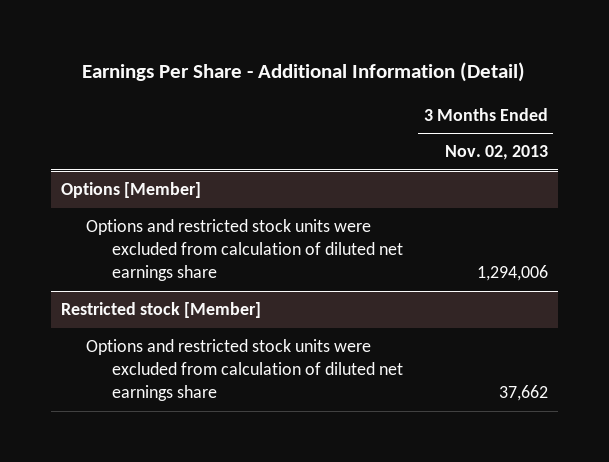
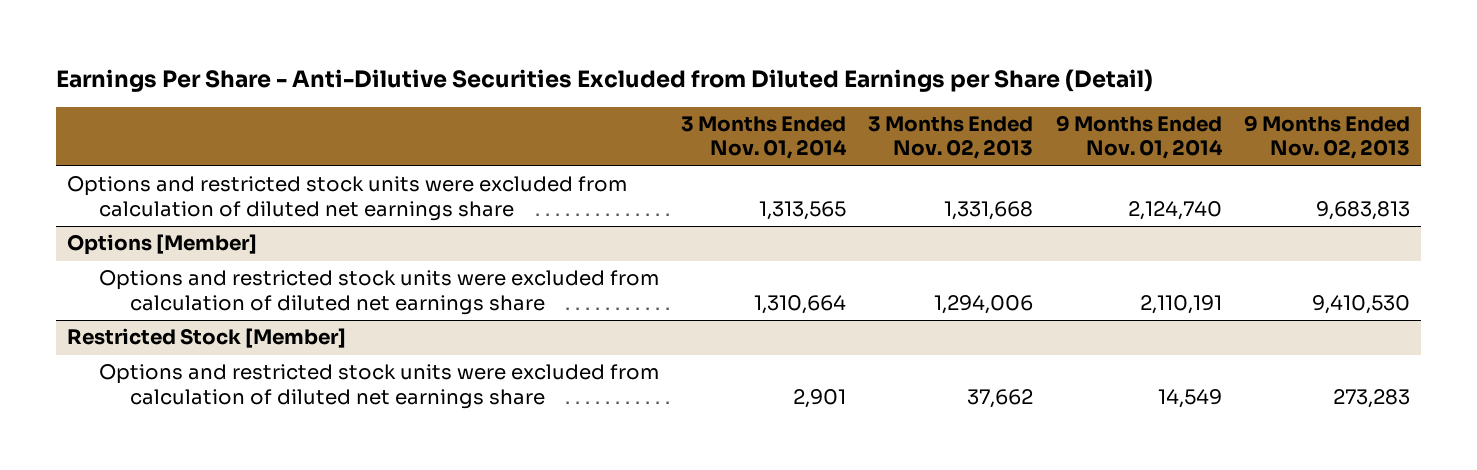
[82,62,526,83] Earnings Per Share - Additional Information (Detail) -> [56,68,1154,92] Earnings Per Share - Anti-Dilutive Securities Excluded from Diluted Earnings per Share (Detail)
none -> [680,116,847,160] 3 Months Ended Nov. 01, 2014
none -> [1055,115,1223,160] 9 Months Ended Nov. 01, 2014
none -> [1243,115,1410,160] 9 Months Ended Nov. 02, 2013
none -> [67,176,628,221] Options and restricted stock units were excluded from calculation of diluted net earnings share
[61,302,262,319] Restricted stock [Member] -> [67,328,347,349] Restricted Stock [Member]

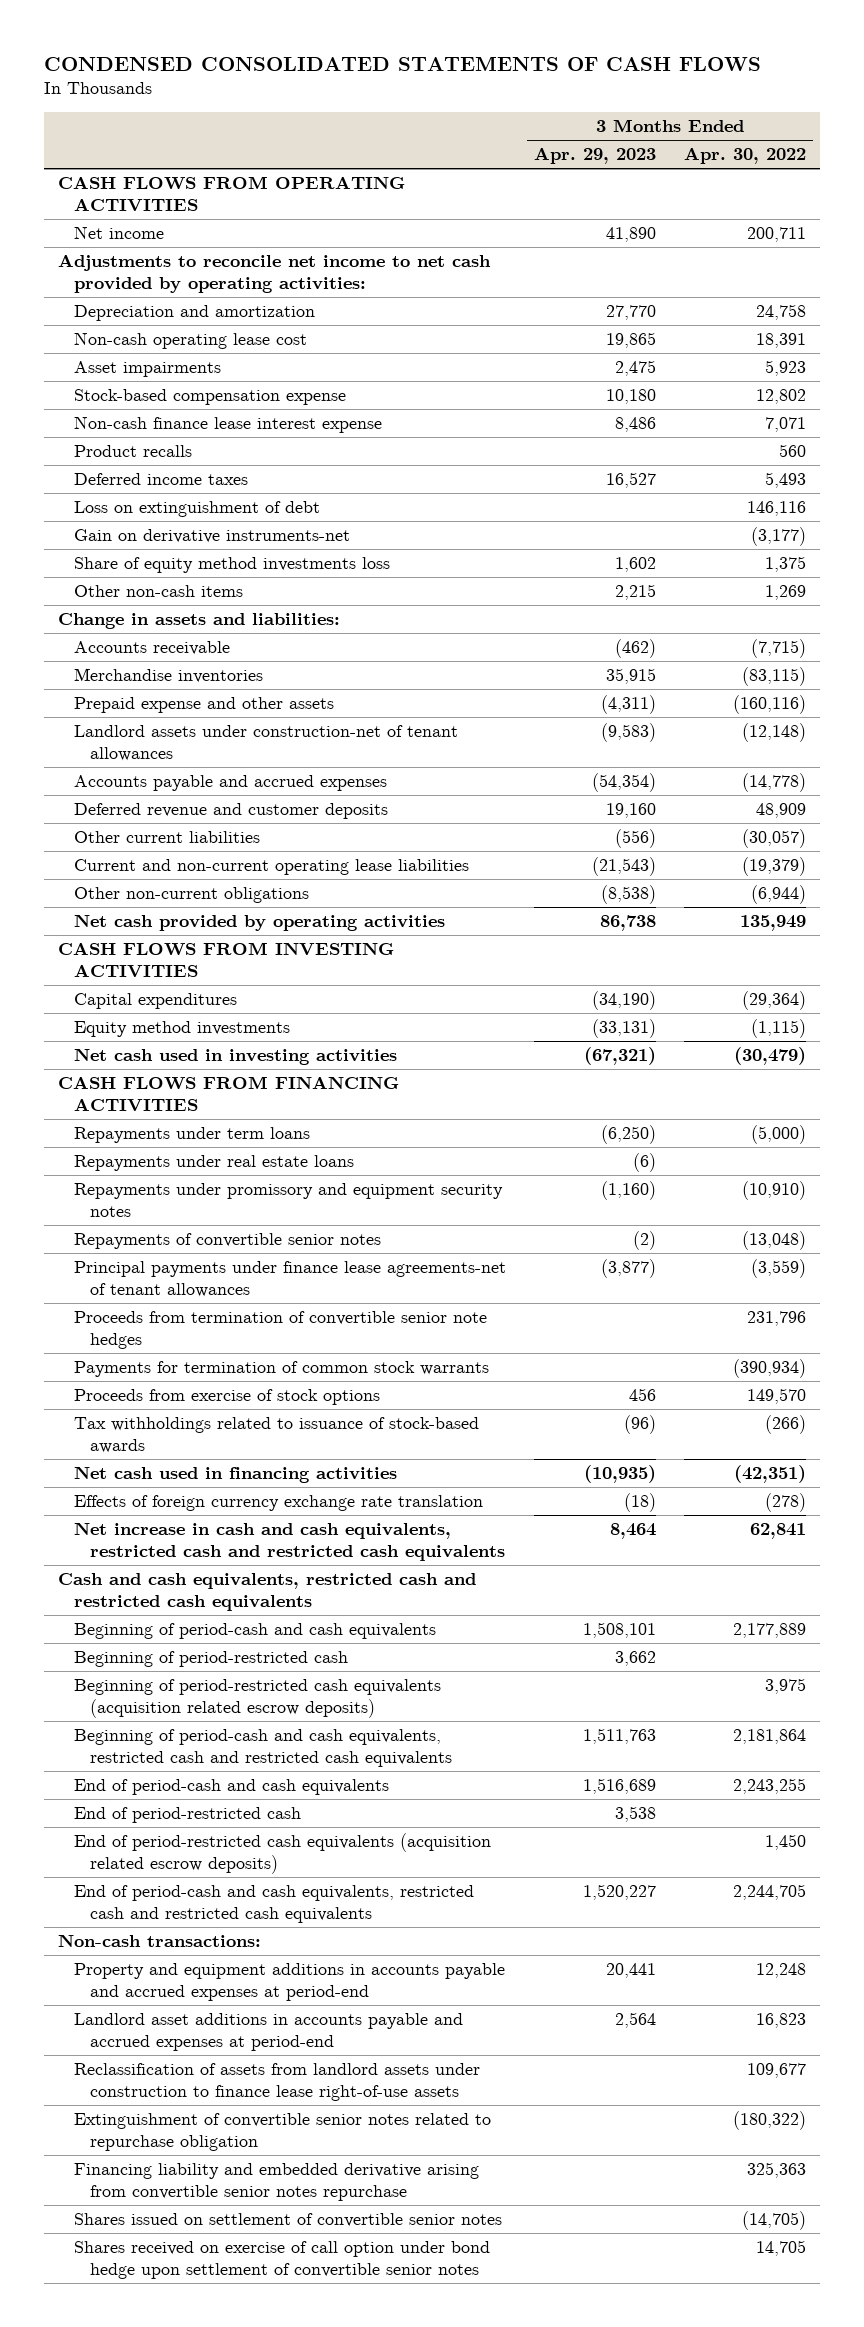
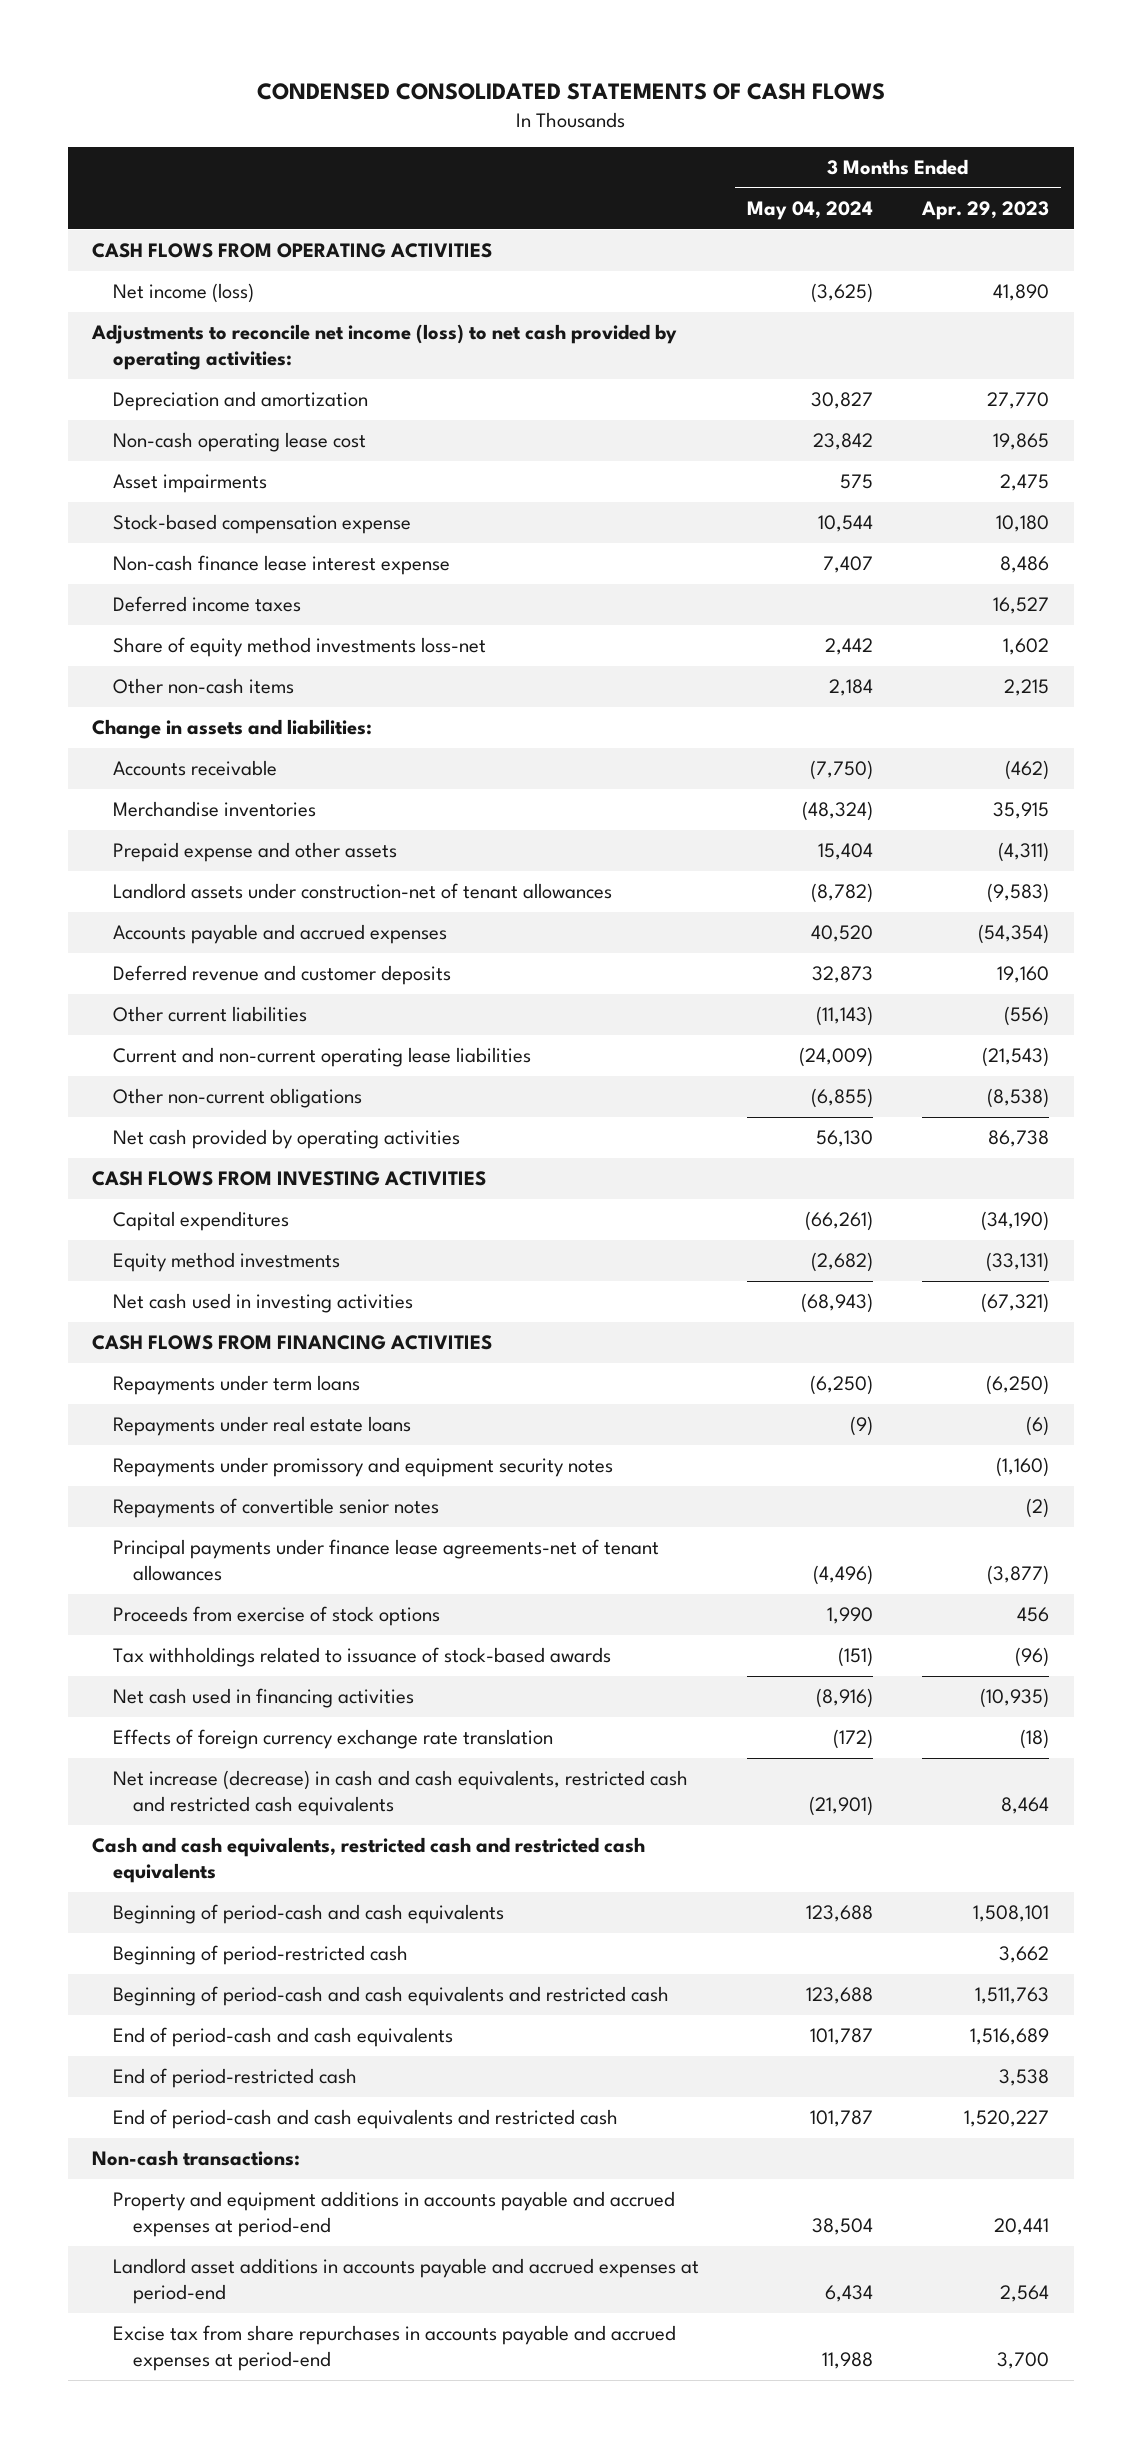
[683,147,806,165] Apr. 30, 2022 -> none
none -> [747,201,874,221] May 04, 2024
[73,226,164,240] Net income -> [112,283,254,304] Net income (loss)
[58,254,492,294] Adjustments to reconcile net income to net cash provided by operating activities: -> [91,324,678,371] Adjustments to reconcile net income (loss) to net cash provided by operating activities:
[73,445,192,458] Product recalls -> none
[73,501,320,518] Loss on extinguishment of debt -> none
[73,529,350,544] Gain on derivative instruments-net -> none
[73,557,390,574] Share of equity method investments loss -> [112,637,486,658] Share of equity method investments loss-net
[73,1311,487,1350] Proceeds from termination of convertible senior note hedges -> none
[73,1361,489,1378] Payments for termination of common stock warrants -> none
[73,1522,505,1562] Net increase in cash and cash equivalents, restricted cash and restricted cash equivalents -> [112,1770,688,1817] Net increase (decrease) in cash and cash equivalents, restricted cash and restricted cash equivalents
[73,1679,441,1719] Beginning of period-restricted cash equivalents (acquisition related escrow deposits) -> none
[73,1729,452,1768] Beginning of period-cash and cash equivalents, restricted cash and restricted cash equivalents -> [112,1986,669,2007] Beginning of period-cash and cash equivalents and restricted cash
[73,1833,491,1875] End of period-restricted cash equivalents (acquisition related escrow deposits) -> none
[73,1885,474,1924] End of period-cash and cash equivalents, restricted cash and restricted cash equivalents -> [112,2109,618,2130] End of period-cash and cash equivalents and restricted cash
[73,2063,480,2102] Reclassification of assets from landlord assets under construction to finance lease right-of-use assets -> none
[73,2113,491,2152] Extinguishment of convertible senior notes related to repurchase obligation -> none
[73,2163,479,2202] Financing liability and embedded derivative arising from convertible senior notes repurchase -> none
[73,2213,502,2228] Shares issued on settlement of convertible senior notes -> none
[73,2241,490,2280] Shares received on exercise of call option under bond hedge upon settlement of convertible senior notes -> none
none -> [112,2325,676,2372] Excise tax from share repurchases in accounts payable and accrued expenses at period-end

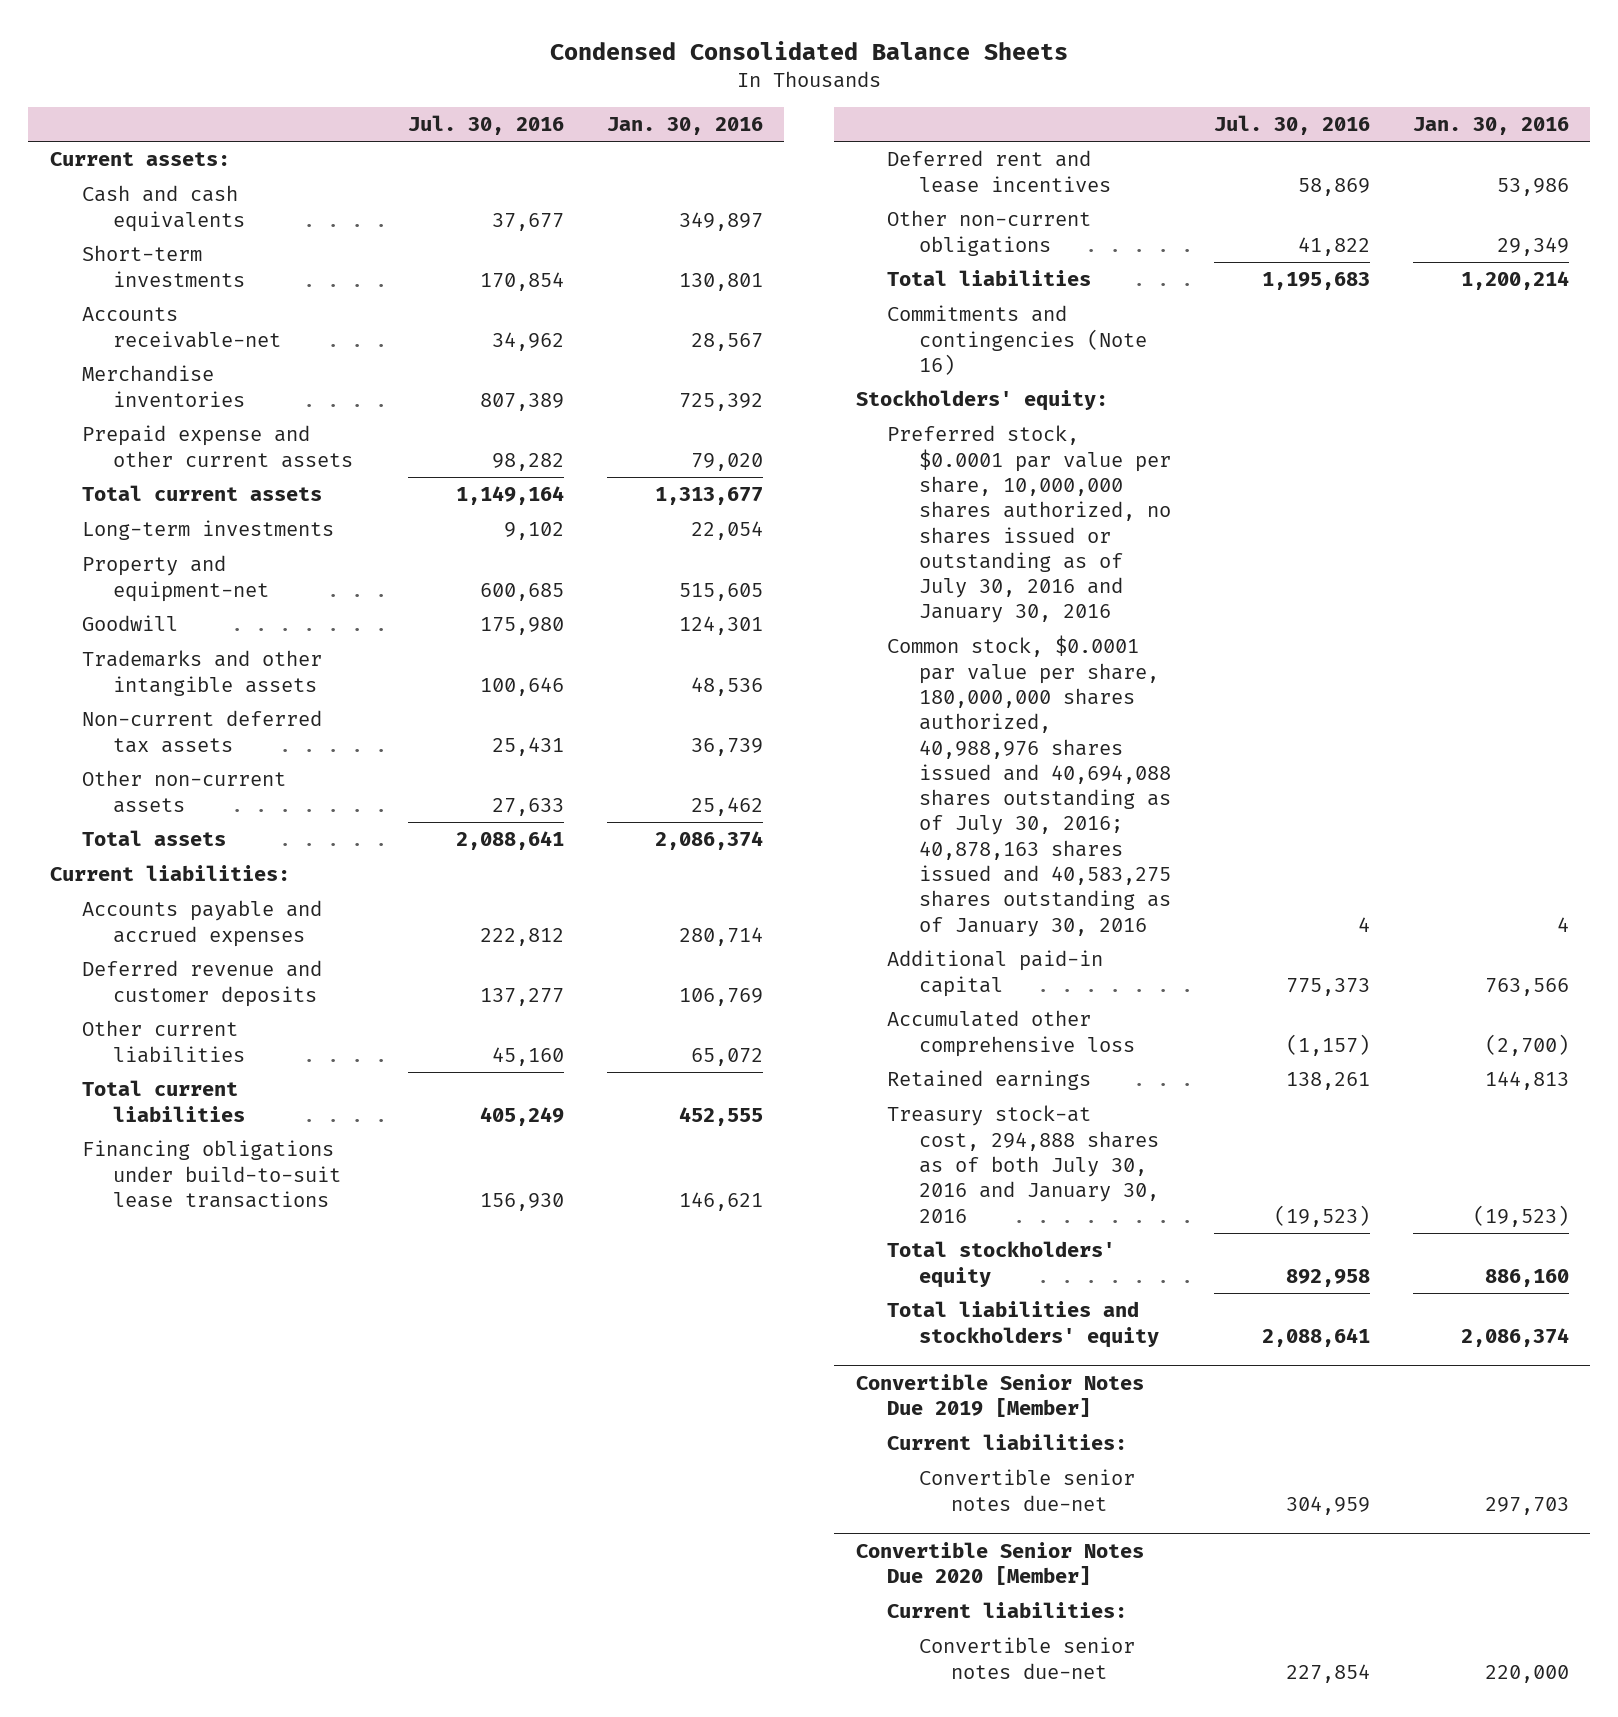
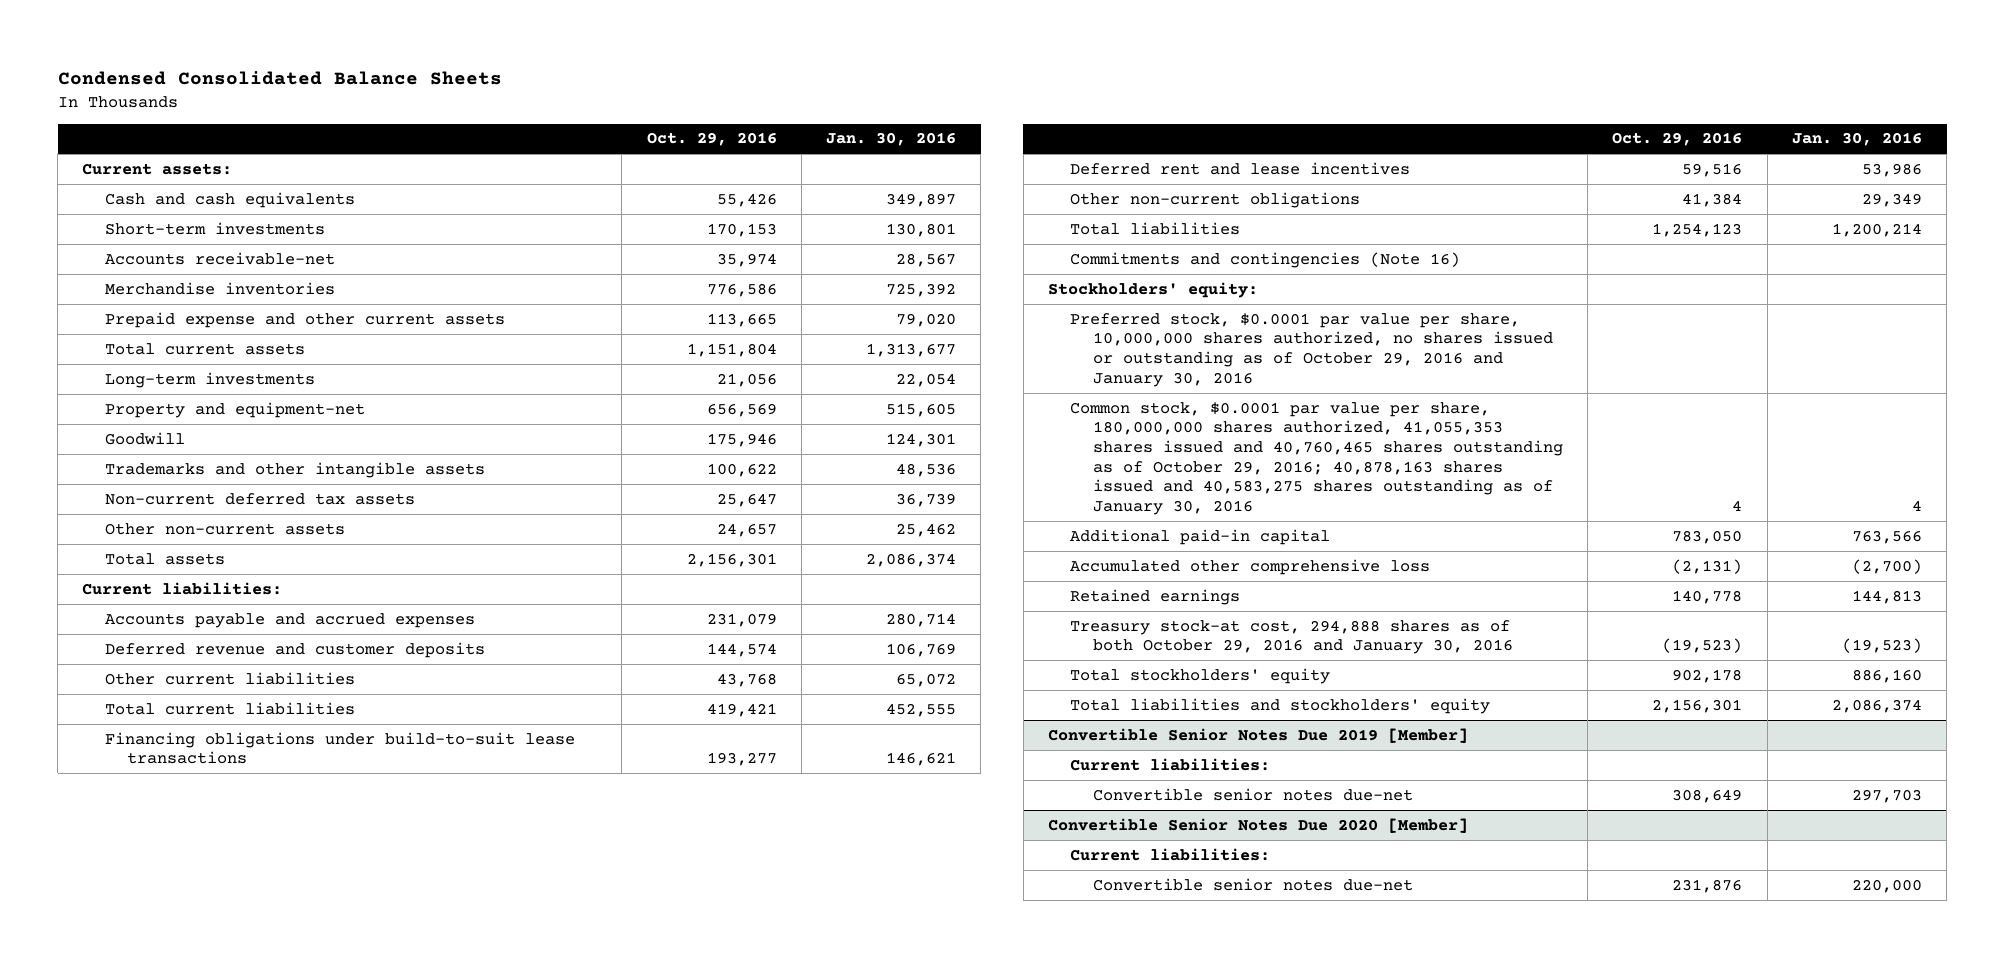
[408,115,565,136] Jul. 30, 2016 -> none
none -> [646,132,777,147] Oct. 29, 2016
[887,425,1172,624] Preferred stock, $0.0001 par value per share, 10,000,000 shares authorized, no shares issued or outstanding as of July 30, 2016 and January 30, 2016 -> [1070,312,1553,387] Preferred stock, $0.0001 par value per share, 10,000,000 shares authorized, no shares issued or outstanding as of October 29, 2016 and January 30, 2016
[887,635,1172,937] Common stock, $0.0001 par value per share, 180,000,000 shares authorized, 40,988,976 shares issued and 40,694,088 shares outstanding as of July 30, 2016; 40,878,163 shares issued and 40,583,275 shares outstanding as of January 30, 2016 -> [1070,401,1563,515] Common stock, $0.0001 par value per share, 180,000,000 shares authorized, 41,055,353 shares issued and 40,760,465 shares outstanding as of October 29, 2016; 40,878,163 shares issued and 40,583,275 shares outstanding as of January 30, 2016
[887,1105,1160,1223] Treasury stock-at cost, 294,888 shares as of both July 30, 2016 and January 30, 2016 -> [1070,619,1513,655] Treasury stock-at cost, 294,888 shares as of both October 29, 2016 and January 30, 2016

